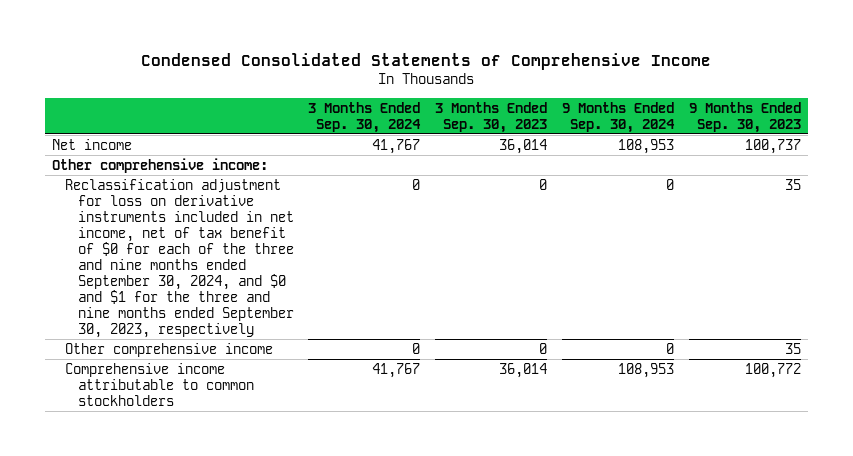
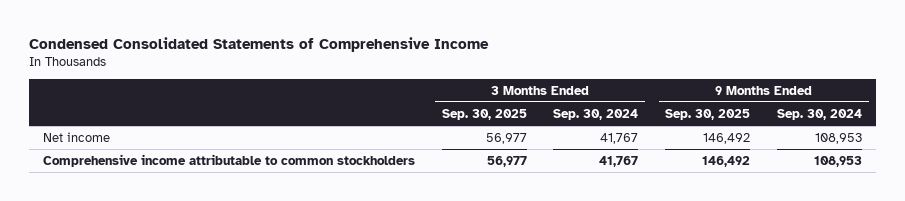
[435,101,548,133] 3 Months Ended Sep. 30, 2023 -> none
[688,101,801,133] 9 Months Ended Sep. 30, 2023 -> none
none -> [441,108,527,120] Sep. 30, 2025
none -> [665,108,751,120] Sep. 30, 2025
[51,157,268,173] Other comprehensive income: -> none
[64,178,294,338] Reclassification adjustment for loss on derivative instruments included in net income, net of tax benefit of $0 for each of the three and nine months ended September 30, 2024, and $0 and $1 for the three and nine months ended September 30, 2023, respectively -> none
[64,342,273,357] Other comprehensive income -> none

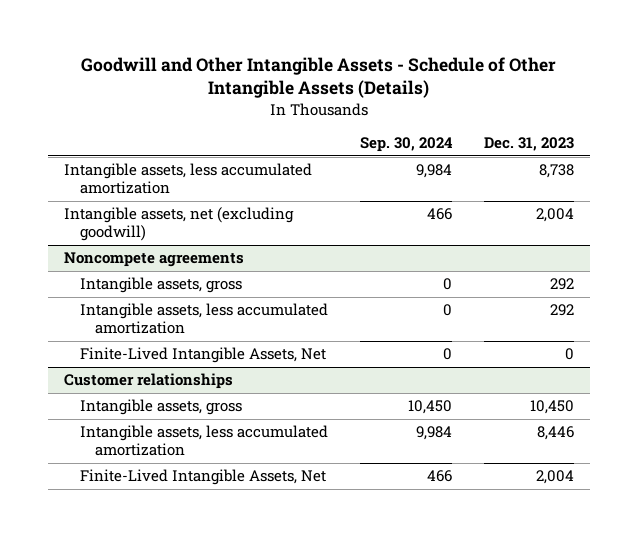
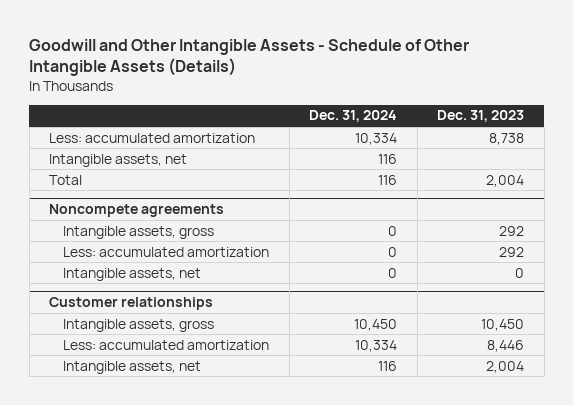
[359,137,453,153] Sep. 30, 2024 -> none
none -> [309,110,398,123] Dec. 31, 2024
[63,163,312,195] Intangible assets, less accumulated amortization -> [49,132,256,143] Less: accumulated amortization
none -> [49,153,188,167] Intangible assets, net
[63,207,294,242] Intangible assets, net (excluding goodwill) -> [49,174,83,185] Total
[79,303,328,335] Intangible assets, less accumulated amortization -> [63,246,270,257] Less: accumulated amortization
[79,347,326,364] Finite-Lived Intangible Assets, Net -> [63,267,202,281] Intangible assets, net
[79,425,328,457] Intangible assets, less accumulated amortization -> [63,339,270,350] Less: accumulated amortization
[79,469,326,486] Finite-Lived Intangible Assets, Net -> [63,360,202,374] Intangible assets, net

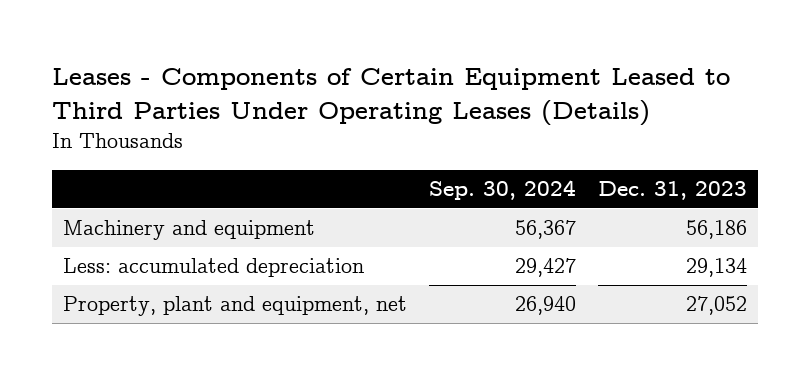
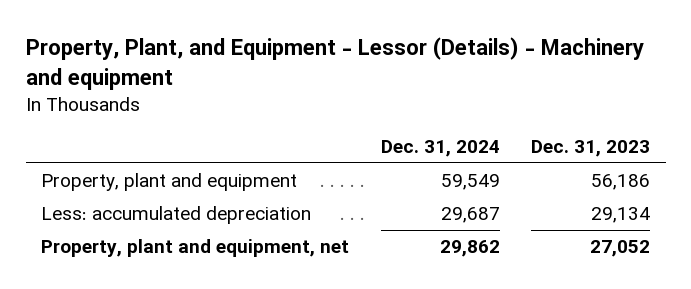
[51,68,730,126] Leases - Components of Certain Equipment Leased to Third Parties Under Operating Leases (Details) -> [25,37,644,90] Property, Plant, and Equipment - Lessor (Details) - Machinery and equipment
[428,179,576,200] Sep. 30, 2024 -> none
none -> [380,140,500,158] Dec. 31, 2024
[62,220,315,241] Machinery and equipment -> [41,173,298,192] Property, plant and equipment

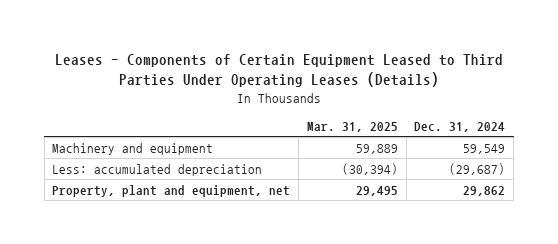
[25,37,644,90] Property, Plant, and Equipment - Lessor (Details) - Machinery and equipment -> [54,54,503,88] Leases - Components of Certain Equipment Leased to Third Parties Under Operating Leases (Details)
[530,140,650,158] Dec. 31, 2023 -> none
none -> [306,121,398,132] Mar. 31, 2025
[41,173,298,192] Property, plant and equipment -> [52,142,214,155] Machinery and equipment
[440,207,500,224] 29,687 -> [449,162,506,175] (29,687)

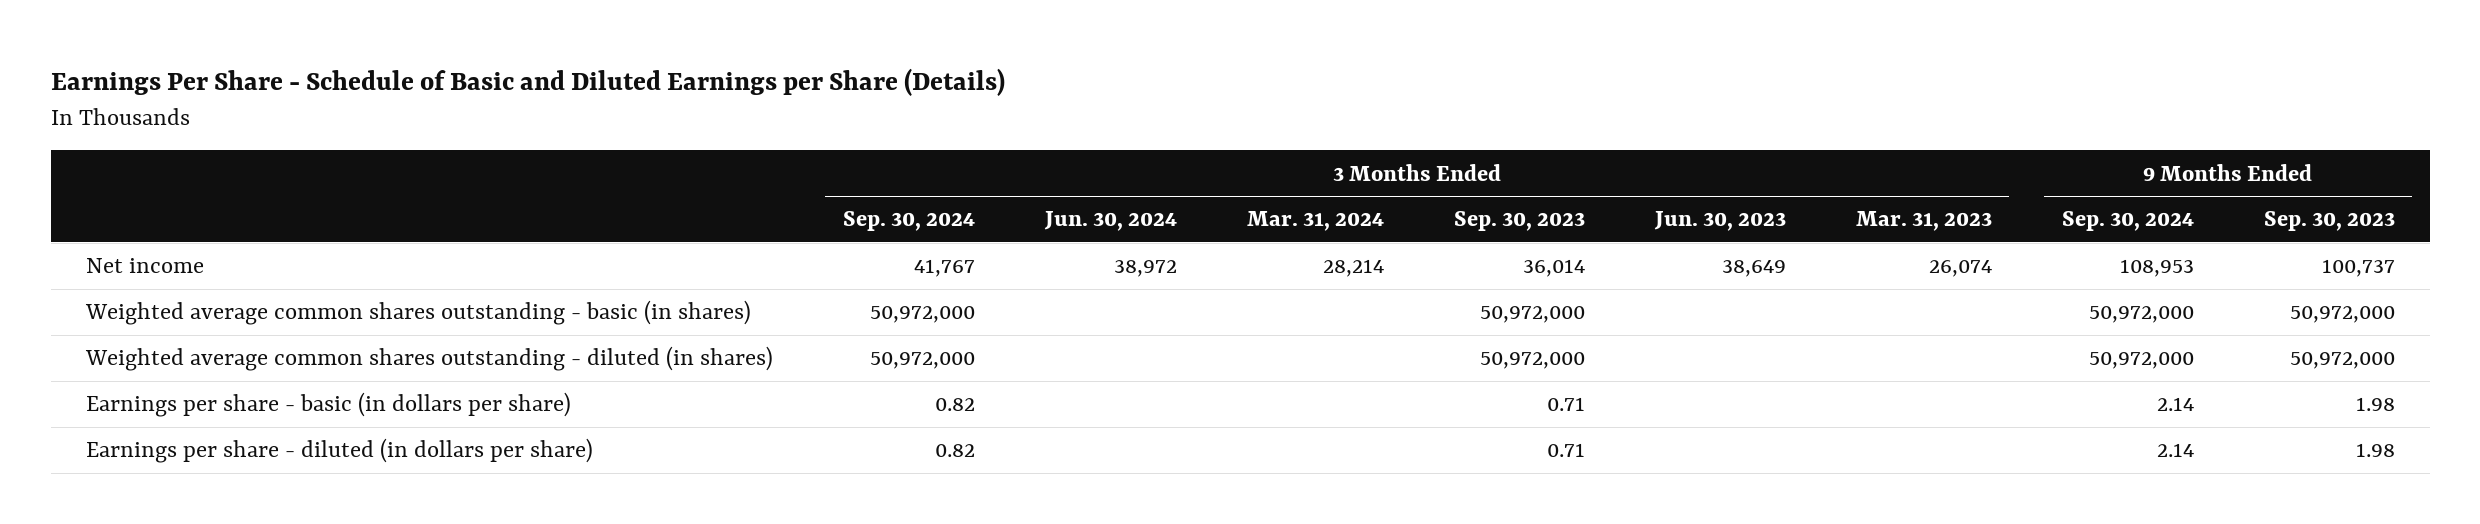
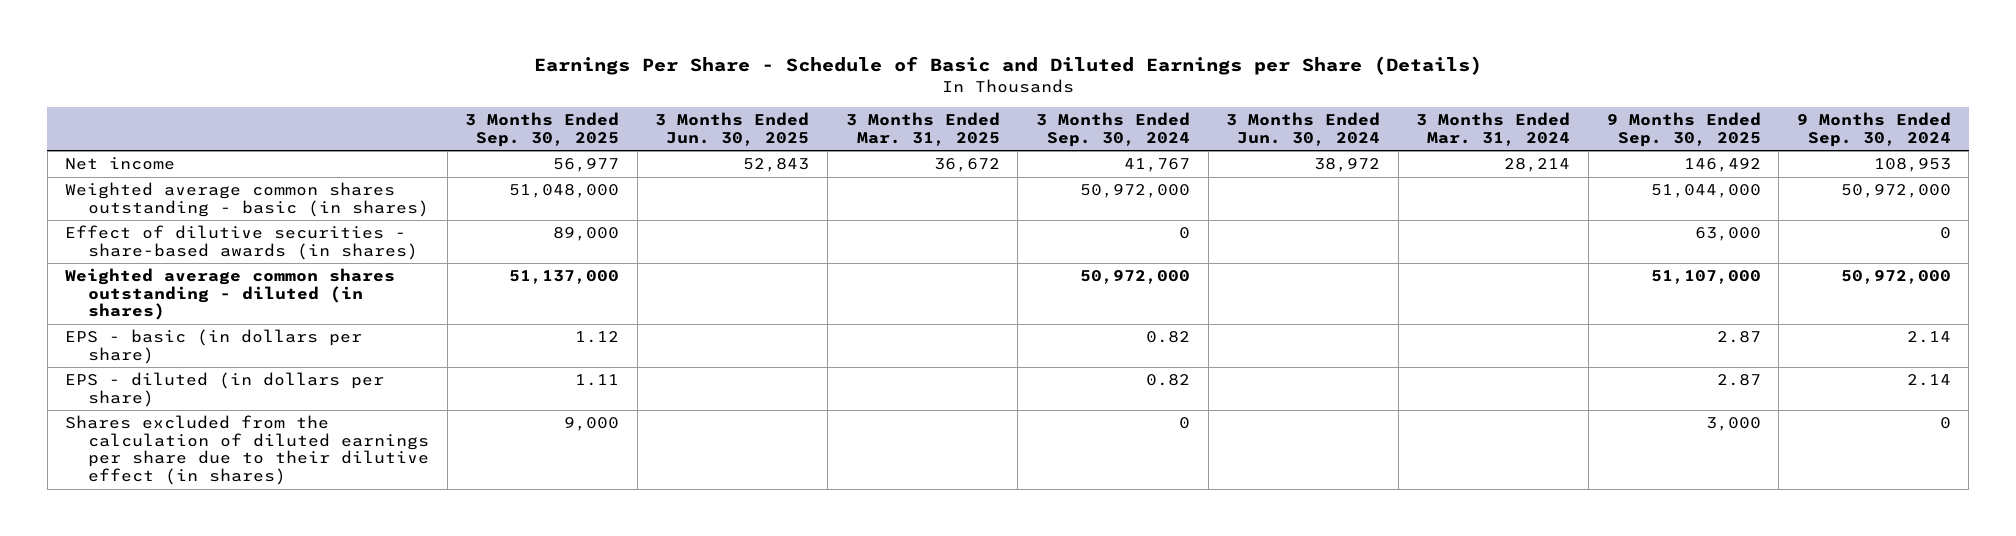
[1453,211,1585,232] Sep. 30, 2023 -> none
[1653,211,1786,232] Jun. 30, 2023 -> none
[1855,211,1992,232] Mar. 31, 2023 -> none
[2263,211,2395,232] Sep. 30, 2023 -> none
none -> [465,112,620,147] 3 Months Ended Sep. 30, 2025
none -> [655,112,810,146] 3 Months Ended Jun. 30, 2025
none -> [845,112,1000,146] 3 Months Ended Mar. 31, 2025
none -> [1606,112,1761,147] 9 Months Ended Sep. 30, 2025
none -> [65,225,419,260] Effect of dilutive securities - share-based awards (in shares)
[85,392,571,418] Earnings per share - basic (in dollars per share) -> [65,329,363,364] EPS - basic (in dollars per share)
[85,438,593,464] Earnings per share - diluted (in dollars per share) -> [65,372,385,407] EPS - diluted (in dollars per share)
none -> [65,415,430,486] Shares excluded from the calculation of diluted earnings per share due to their dilutive effect (in shares)

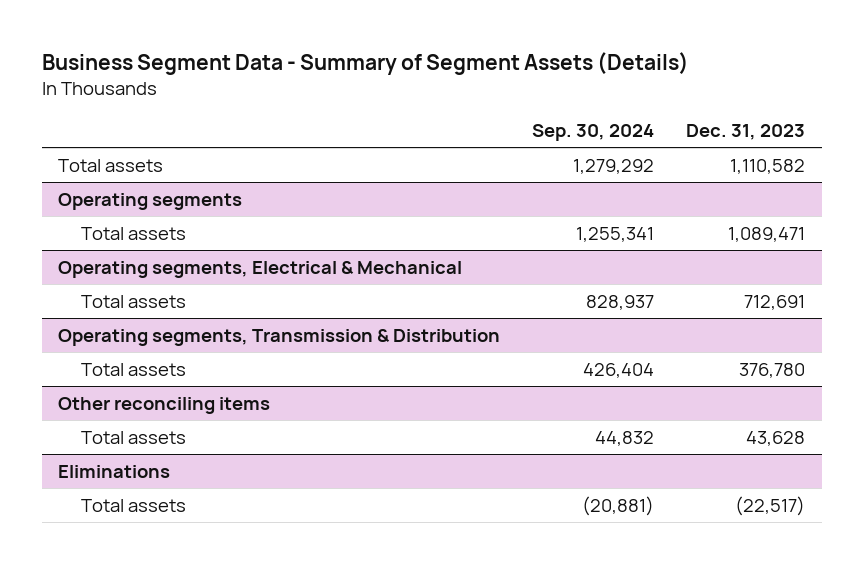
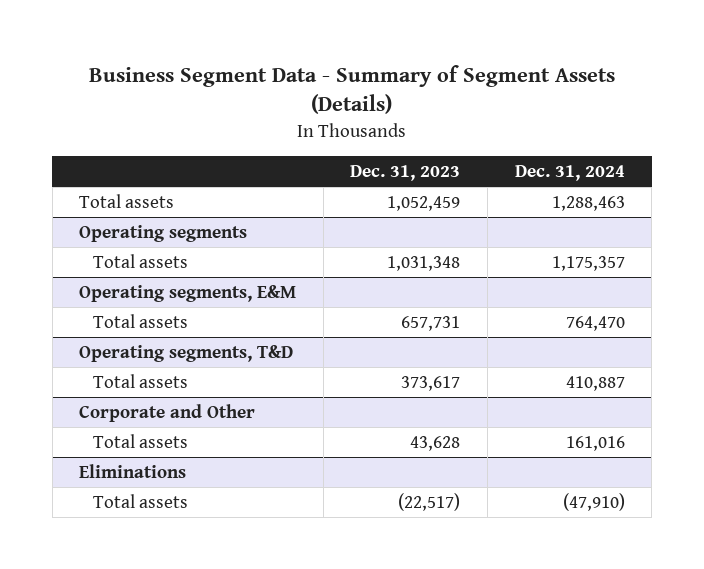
[532,124,655,142] Sep. 30, 2024 -> none
none -> [514,165,625,182] Dec. 31, 2024
[730,158,806,174] 1,110,582 -> [387,196,461,212] 1,052,459
[57,260,462,278] Operating segments, Electrical & Mechanical -> none
[57,328,500,346] Operating segments, Transmission & Distribution -> none
[728,226,806,242] 1,089,471 -> [387,256,461,272] 1,031,348
none -> [79,285,297,303] Operating segments, E&M
[744,294,806,310] 712,691 -> [401,316,461,332] 657,731
none -> [79,345,294,363] Operating segments, T&D
[739,362,806,378] 376,780 -> [401,376,461,392] 373,617
[57,396,270,414] Other reconciling items -> [79,404,256,423] Corporate and Other

